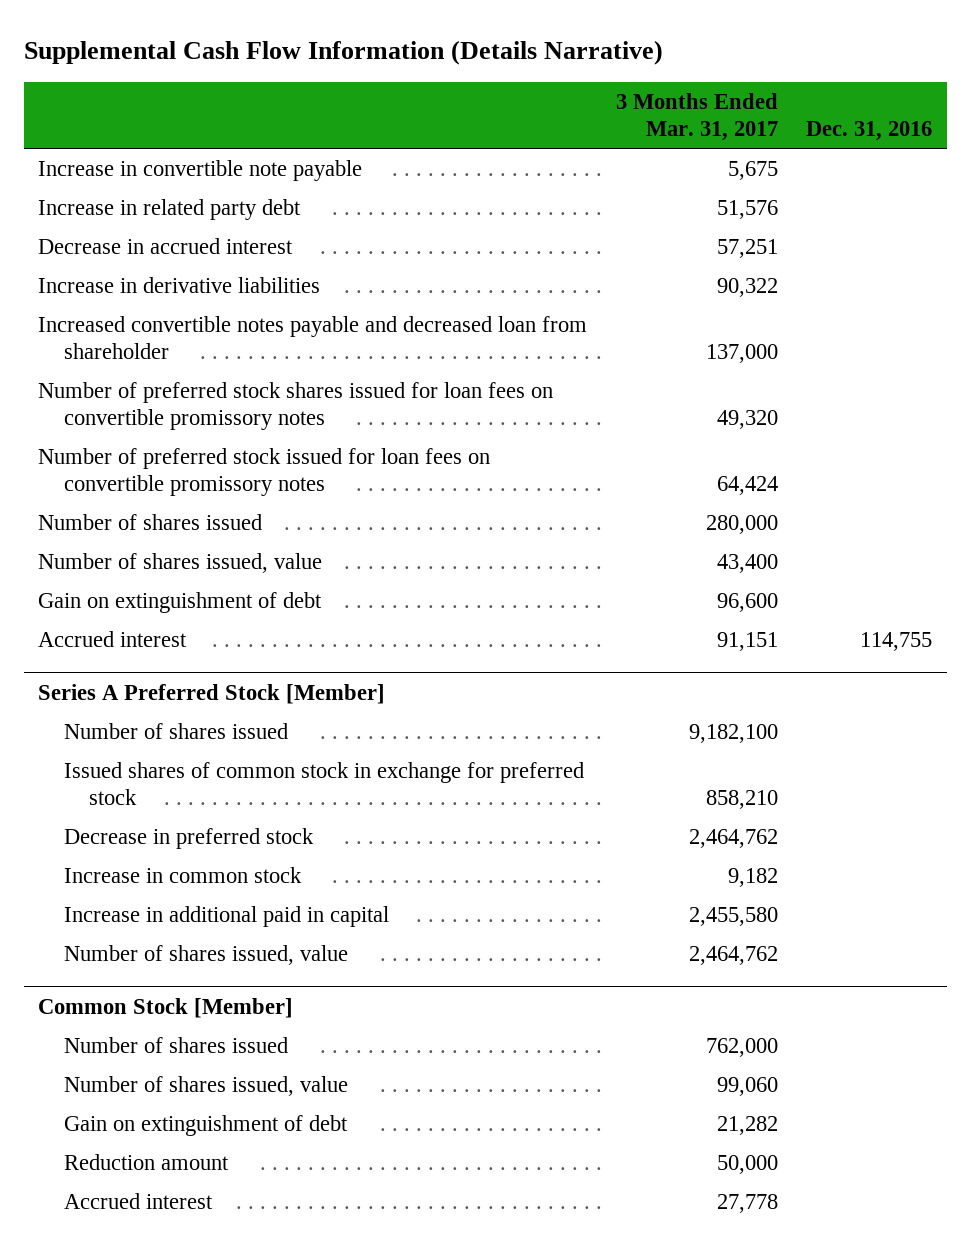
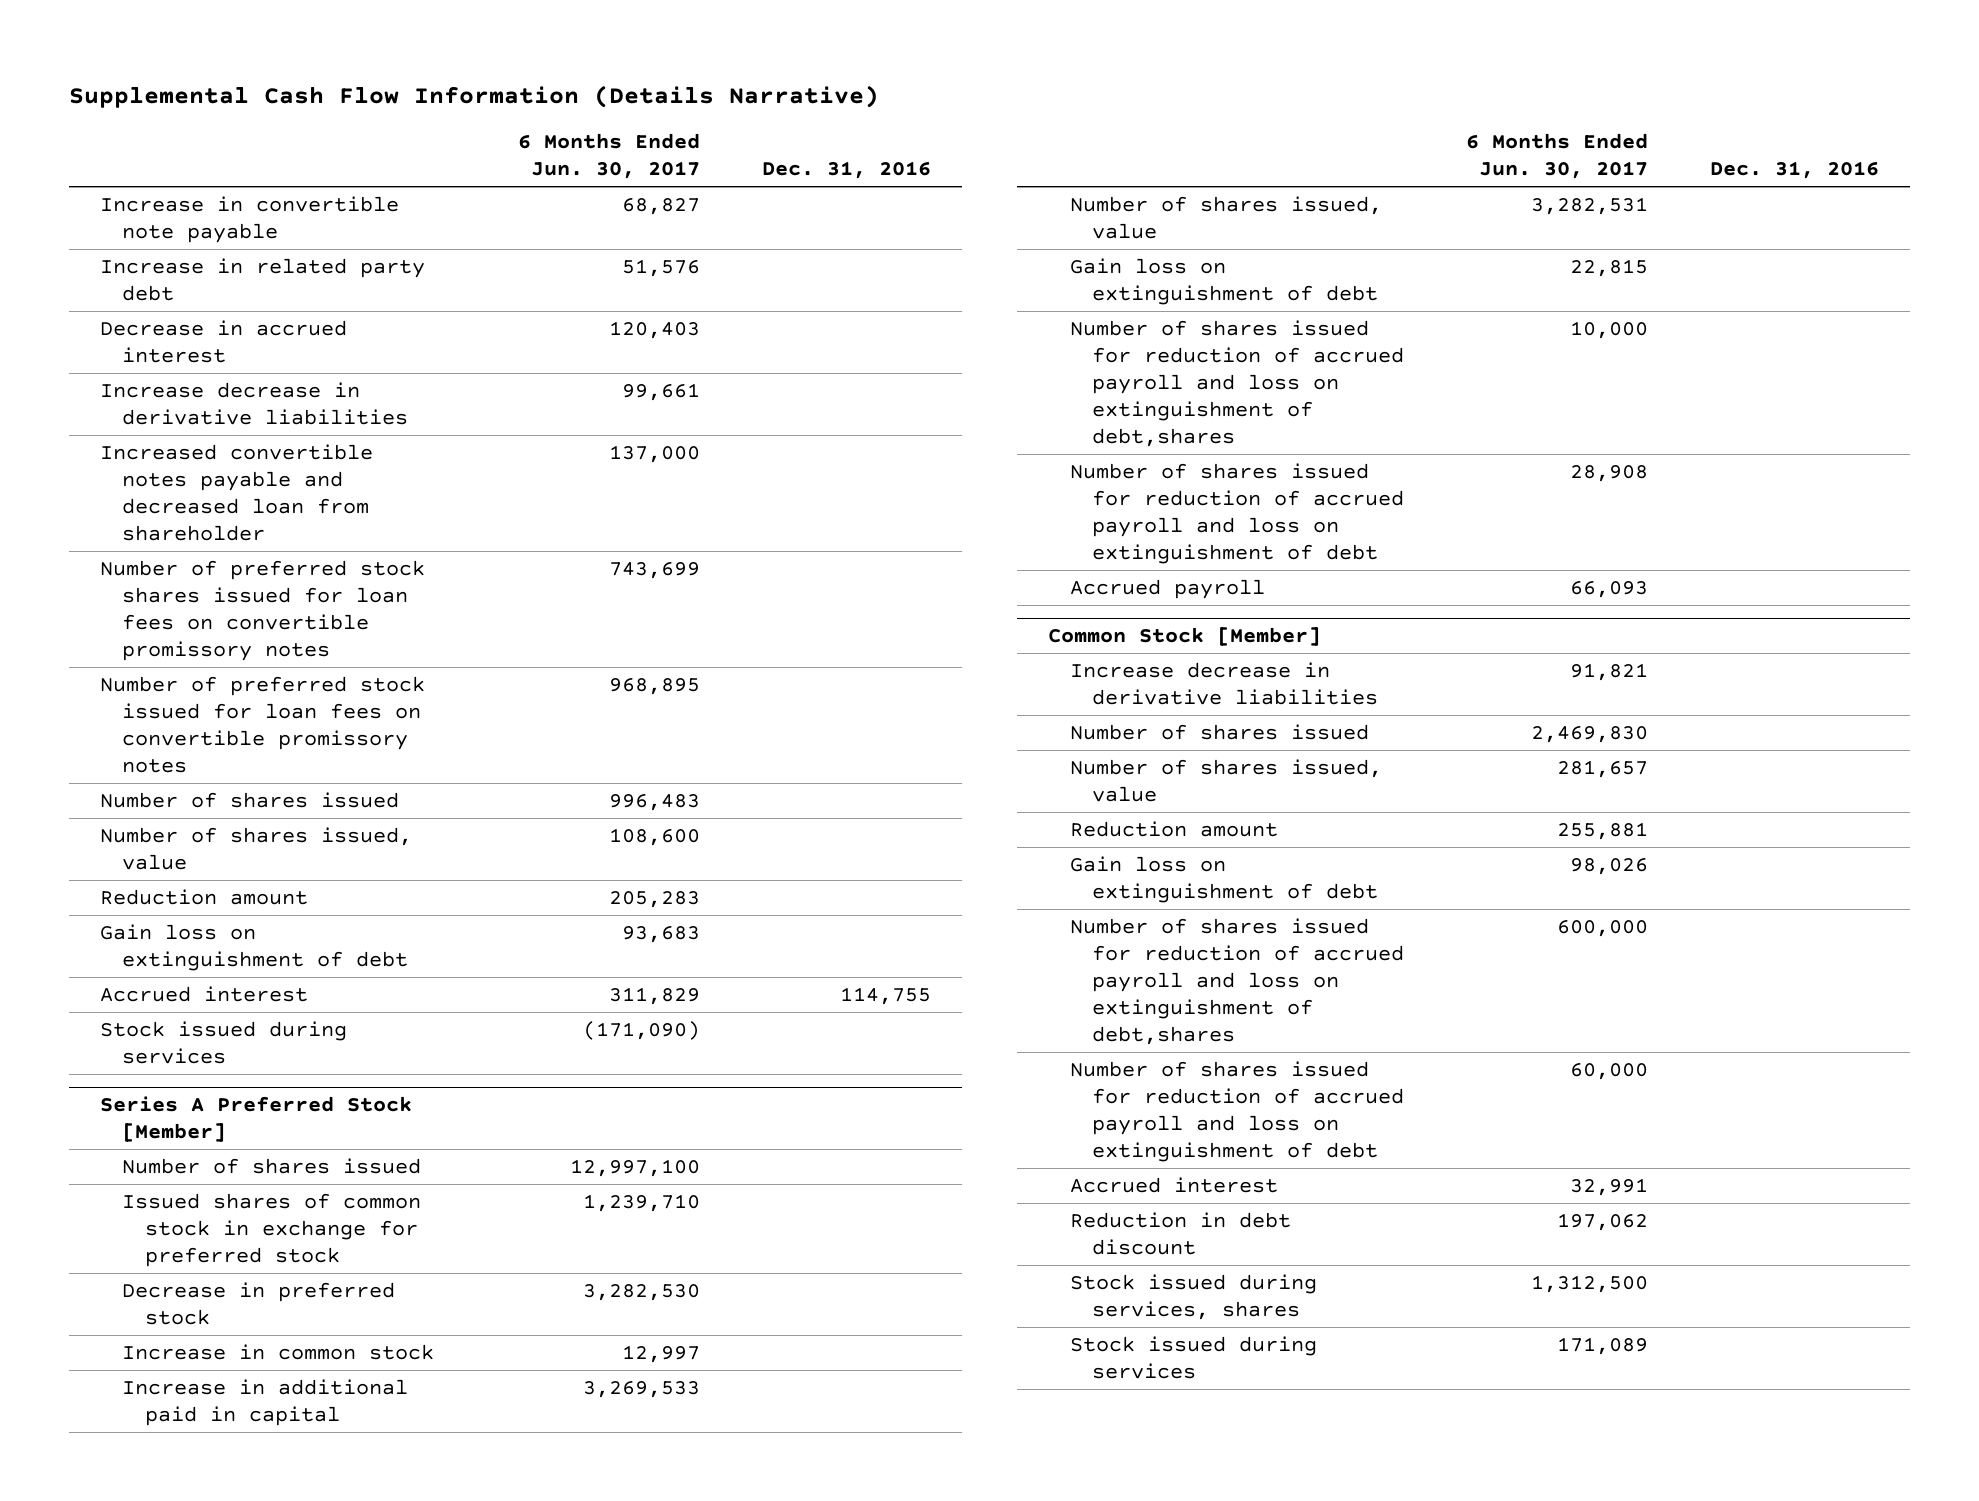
[615,93,778,142] 3 Months Ended Mar. 31, 2017 -> none
none -> [518,133,701,180] 6 Months Ended Jun. 30, 2017
[38,277,321,294] Increase in derivative liabilities -> [99,381,409,425] Increase decrease in derivative liabilities
none -> [99,888,308,905] Reduction amount
[38,592,323,614] Gain on extinguishment of debt -> [99,923,409,971] Gain loss on extinguishment of debt
none -> [99,1020,347,1064] Stock issued during services
none -> [1069,257,1379,305] Gain loss on extinguishment of debt
none -> [1069,319,1405,447] Number of shares issued for reduction of accrued payroll and loss on extinguishment of debt,shares
none -> [1069,462,1405,564] Number of shares issued for reduction of accrued payroll and loss on extinguishment of debt
none -> [1069,578,1265,599] Accrued payroll
none -> [1069,661,1379,705] Increase decrease in derivative liabilities
[63,1115,348,1137] Gain on extinguishment of debt -> none
none -> [1069,855,1379,903] Gain loss on extinguishment of debt
none -> [1069,917,1405,1045] Number of shares issued for reduction of accrued payroll and loss on extinguishment of debt,shares
none -> [1069,1060,1405,1162] Number of shares issued for reduction of accrued payroll and loss on extinguishment of debt
none -> [1069,1211,1291,1255] Reduction in debt discount
none -> [1069,1273,1317,1320] Stock issued during services, shares
none -> [1069,1335,1317,1379] Stock issued during services

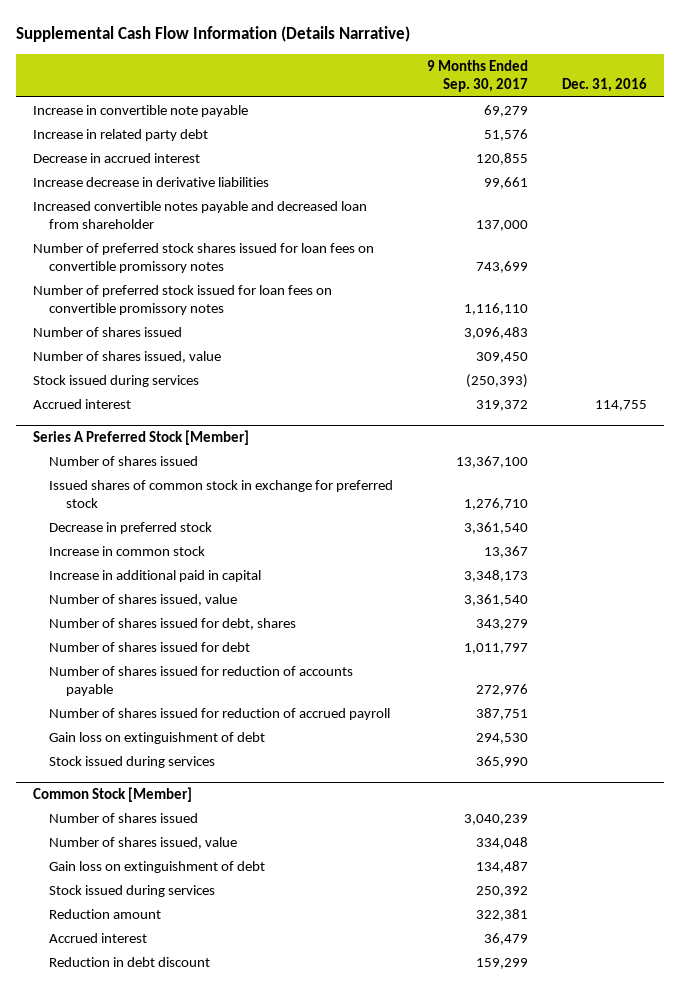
[518,133,701,180] 6 Months Ended Jun. 30, 2017 -> none
none -> [427,60,529,93] 9 Months Ended Sep. 30, 2017
[99,888,308,905] Reduction amount -> none
[99,923,409,971] Gain loss on extinguishment of debt -> none
[99,985,308,1002] Accrued interest -> [33,398,132,409] Accrued interest
none -> [49,617,297,630] Number of shares issued for debt, shares
none -> [49,641,251,652] Number of shares issued for debt
none -> [49,665,354,697] Number of shares issued for reduction of accounts payable
none -> [49,707,391,720] Number of shares issued for reduction of accrued payroll
[1069,319,1405,447] Number of shares issued for reduction of accrued payroll and loss on extinguishment of debt,shares -> none
[1069,462,1405,564] Number of shares issued for reduction of accrued payroll and loss on extinguishment of debt -> none
[1069,578,1265,599] Accrued payroll -> none
none -> [49,755,216,768] Stock issued during services
[1069,661,1379,705] Increase decrease in derivative liabilities -> none
[1069,917,1405,1045] Number of shares issued for reduction of accrued payroll and loss on extinguishment of debt,shares -> none
[1069,1060,1405,1162] Number of shares issued for reduction of accrued payroll and loss on extinguishment of debt -> none
[1069,1335,1317,1379] Stock issued during services -> [49,884,216,897] Stock issued during services
[1069,820,1278,837] Reduction amount -> [49,908,162,919] Reduction amount
[1069,1273,1317,1320] Stock issued during services, shares -> none

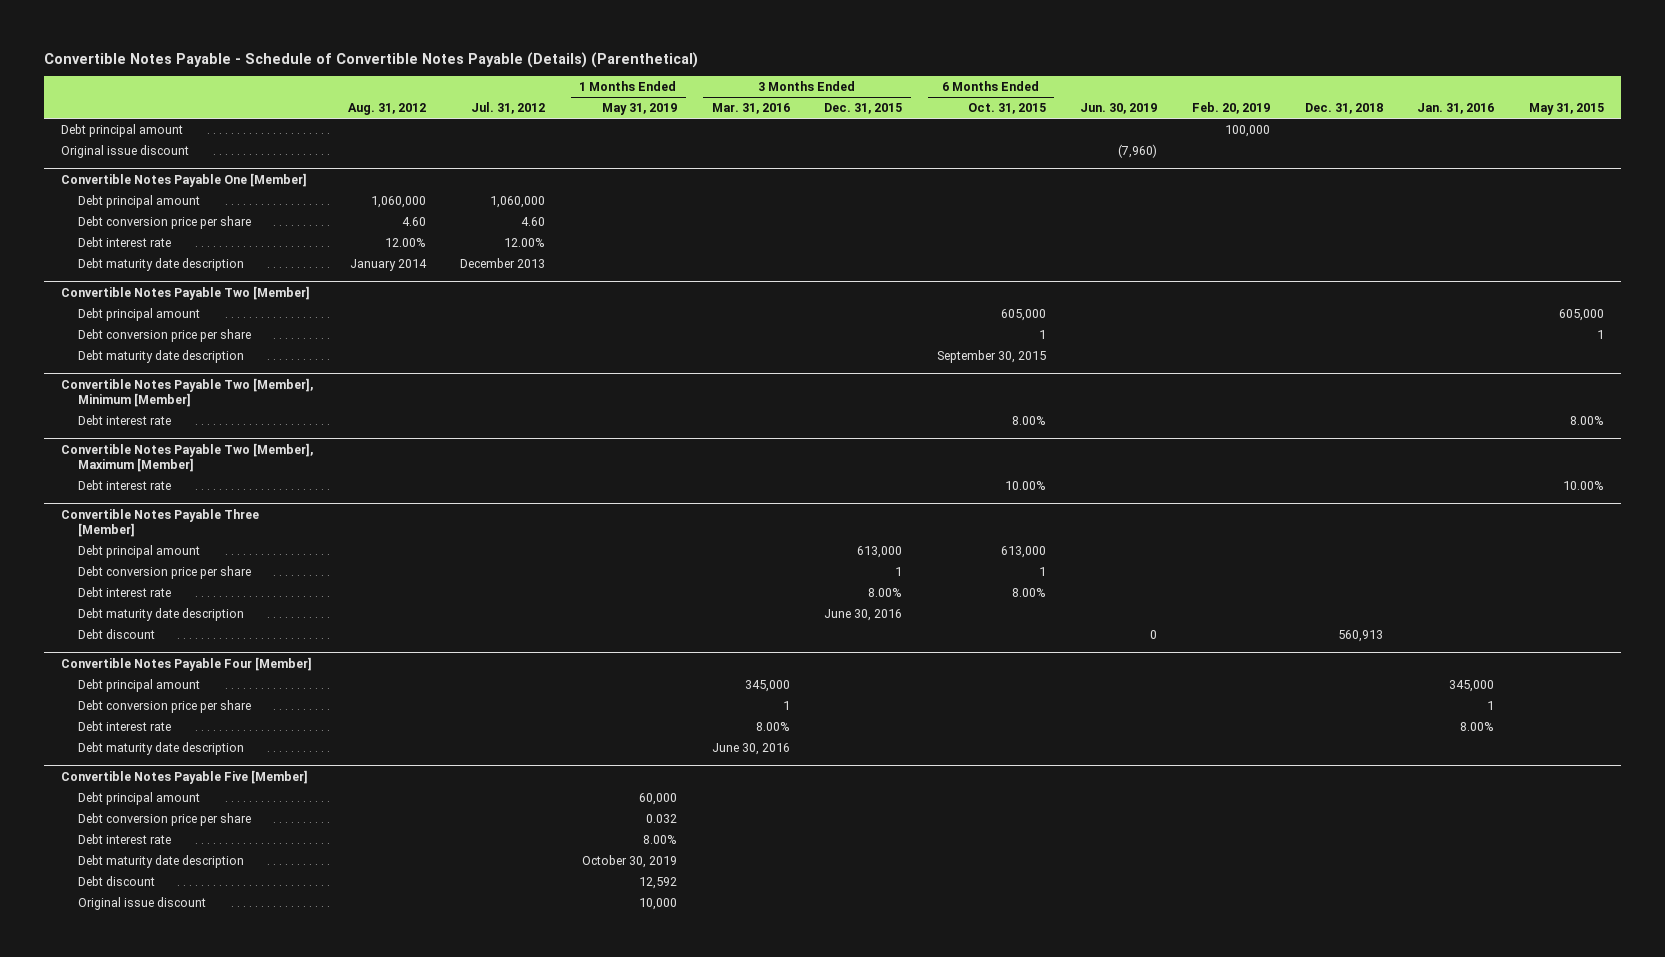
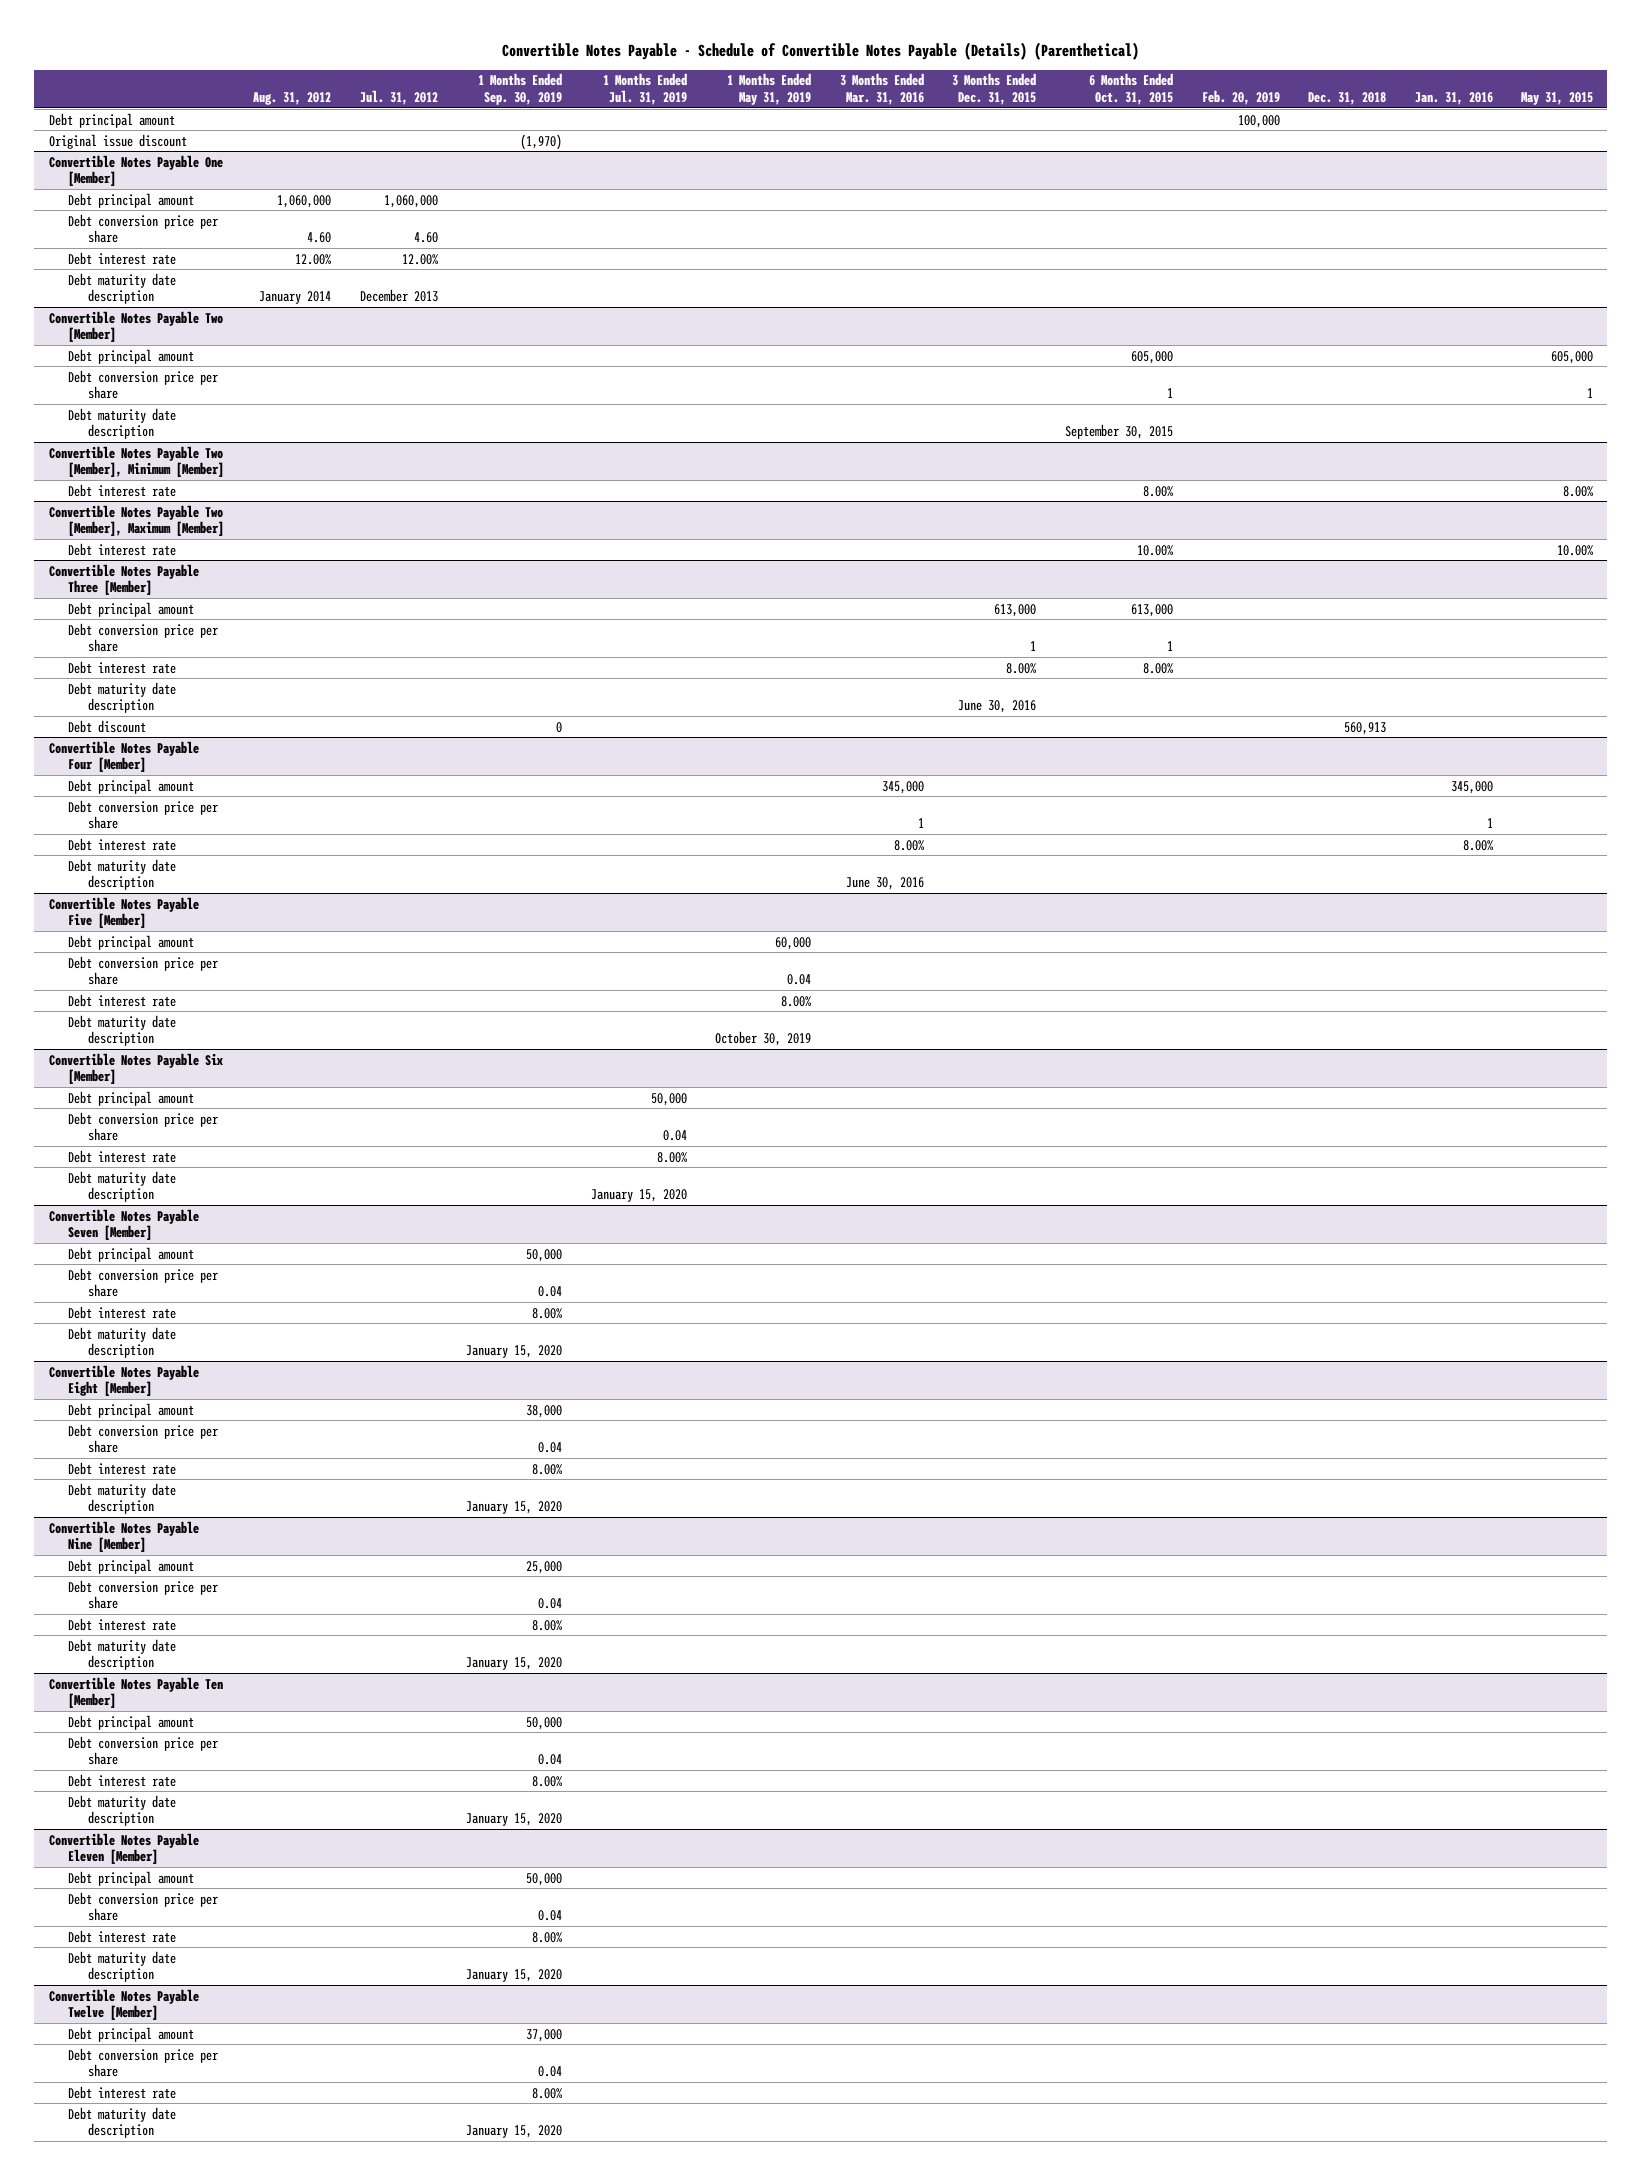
[1080,103,1158,115] Jun. 30, 2019 -> none
none -> [478,73,563,105] 1 Months Ended Sep. 30, 2019
none -> [602,73,687,105] 1 Months Ended Jul. 31, 2019
[645,814,677,824] 0.032 -> [787,974,812,986] 0.04
[77,876,155,887] Debt discount -> none
[77,897,206,911] Original issue discount -> none
none -> [48,1052,223,1085] Convertible Notes Payable Six [Member]
none -> [68,1090,195,1106] Debt principal amount
none -> [68,1111,219,1142] Debt conversion price per share
none -> [68,1149,177,1163] Debt interest rate
none -> [68,1170,177,1203] Debt maturity date description
none -> [48,1208,199,1241] Convertible Notes Payable Seven [Member]
none -> [68,1246,195,1262] Debt principal amount
none -> [68,1267,219,1298] Debt conversion price per share
none -> [68,1305,177,1319] Debt interest rate
none -> [68,1326,177,1359] Debt maturity date description
none -> [48,1364,199,1397] Convertible Notes Payable Eight [Member]
none -> [68,1402,195,1418] Debt principal amount
none -> [68,1423,219,1454] Debt conversion price per share
none -> [68,1461,177,1475] Debt interest rate
none -> [68,1482,177,1515] Debt maturity date description
none -> [48,1520,199,1553] Convertible Notes Payable Nine [Member]
none -> [68,1558,195,1574] Debt principal amount
none -> [68,1579,219,1610] Debt conversion price per share
none -> [68,1617,177,1631] Debt interest rate
none -> [68,1638,177,1671] Debt maturity date description
none -> [48,1676,223,1709] Convertible Notes Payable Ten [Member]
none -> [68,1714,195,1730] Debt principal amount
none -> [68,1735,219,1766] Debt conversion price per share
none -> [68,1773,177,1787] Debt interest rate
none -> [68,1794,177,1827] Debt maturity date description
none -> [48,1832,199,1865] Convertible Notes Payable Eleven [Member]
none -> [68,1870,195,1886] Debt principal amount
none -> [68,1891,219,1922] Debt conversion price per share
none -> [68,1929,177,1943] Debt interest rate
none -> [68,1950,177,1983] Debt maturity date description
none -> [48,1988,199,2021] Convertible Notes Payable Twelve [Member]
none -> [68,2026,195,2042] Debt principal amount
none -> [68,2047,219,2078] Debt conversion price per share
none -> [68,2085,177,2099] Debt interest rate
none -> [68,2106,177,2139] Debt maturity date description

